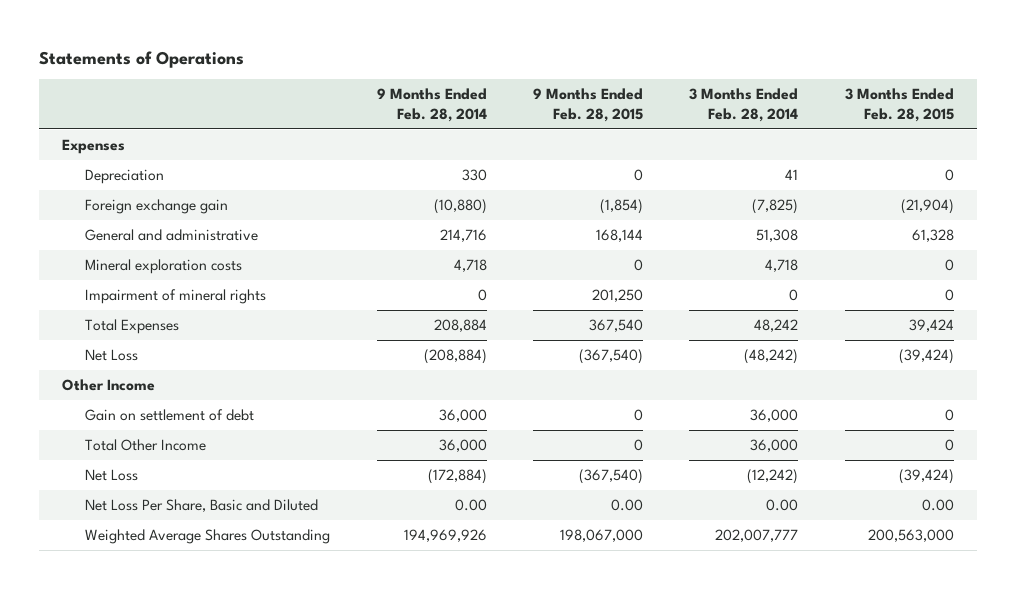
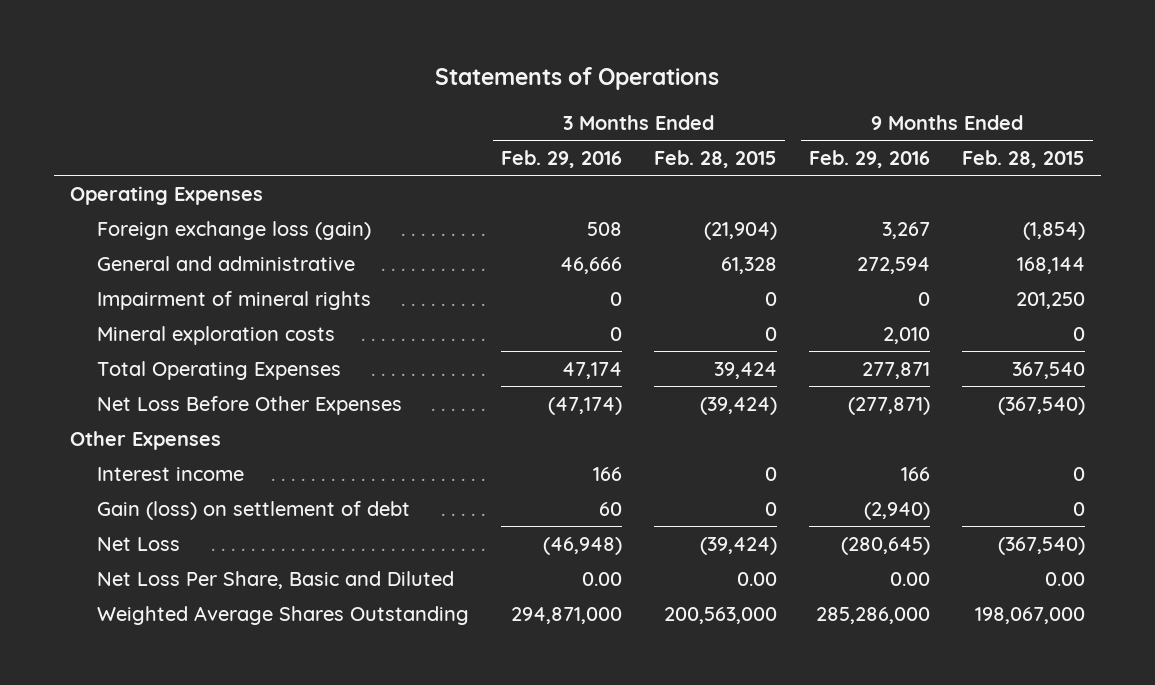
[376,88,487,123] 9 Months Ended Feb. 28, 2014 -> none
[689,88,799,123] 3 Months Ended Feb. 28, 2014 -> none
none -> [500,149,622,168] Feb. 29, 2016
none -> [808,149,930,168] Feb. 29, 2016
[85,169,165,185] Depreciation -> none
[62,139,126,155] Expenses -> [69,185,263,205] Operating Expenses
[85,199,229,215] Foreign exchange gain -> [96,220,371,240] Foreign exchange loss (gain)
[85,439,207,452] Total Other Income -> none
[85,259,243,275] Mineral exploration costs -> [96,325,335,345] Mineral exploration costs
[85,319,180,335] Total Expenses -> [96,360,341,380] Total Operating Expenses
[85,349,139,362] Net Loss -> [96,395,402,415] Net Loss Before Other Expenses
[62,379,156,392] Other Income -> [69,430,221,450] Other Expenses
none -> [96,466,244,481] Interest income
[85,409,255,422] Gain on settlement of debt -> [96,500,410,520] Gain (loss) on settlement of debt

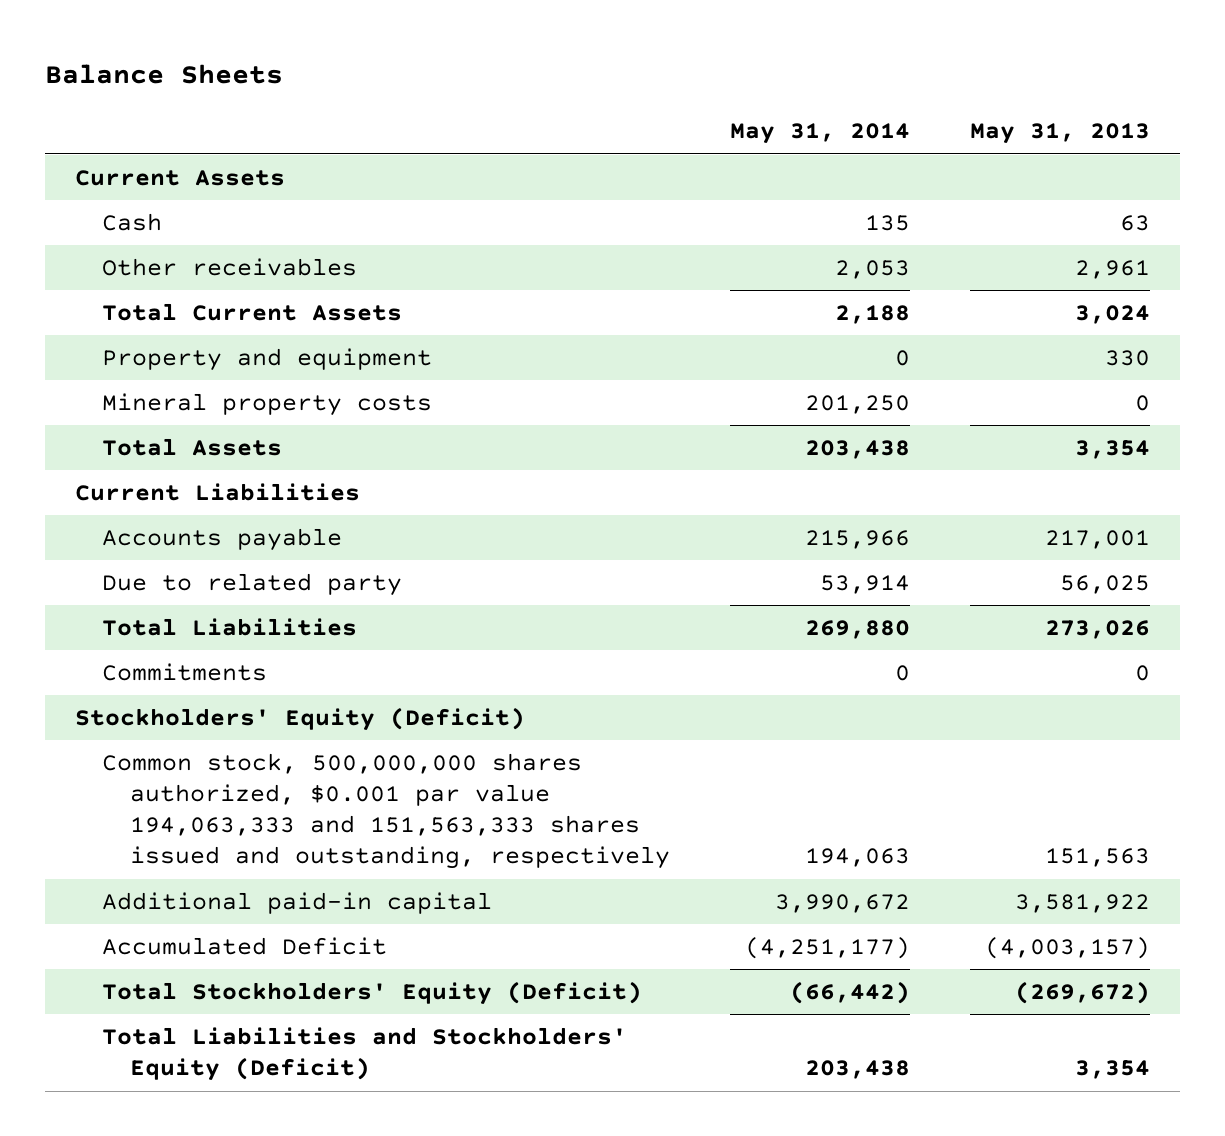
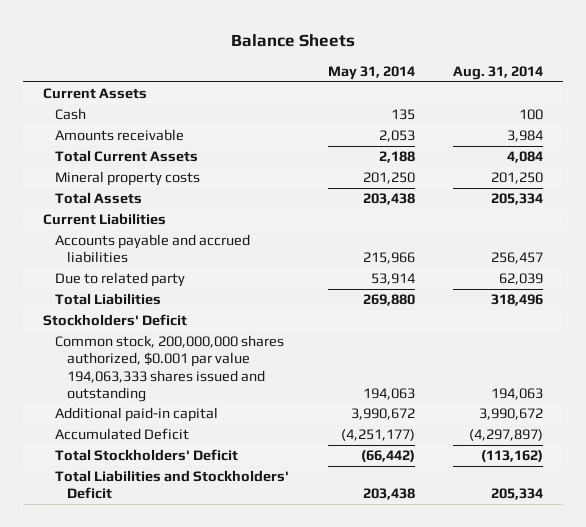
[969,123,1150,145] May 31, 2013 -> none
none -> [453,66,544,81] Aug. 31, 2014
[102,258,358,277] Other receivables -> [54,129,184,142] Amounts receivable
[102,348,433,372] Property and equipment -> none
[102,528,343,552] Accounts payable -> [54,234,250,264] Accounts payable and accrued liabilities
[102,663,268,682] Commitments -> none
[74,707,525,732] Stockholders' Equity (Deficit) -> [42,314,187,327] Stockholders' Deficit
[102,753,671,870] Common stock, 500,000,000 shares authorized, $0.001 par value 194,063,333 and 151,563,333 shares issued and outstanding, respectively -> [54,335,284,402] Common stock, 200,000,000 shares authorized, $0.001 par value 194,063,333 shares issued and outstanding
[102,981,643,1006] Total Stockholders' Equity (Deficit) -> [54,449,238,462] Total Stockholders' Deficit
[102,1027,628,1082] Total Liabilities and Stockholders' Equity (Deficit) -> [54,470,289,500] Total Liabilities and Stockholders' Deficit

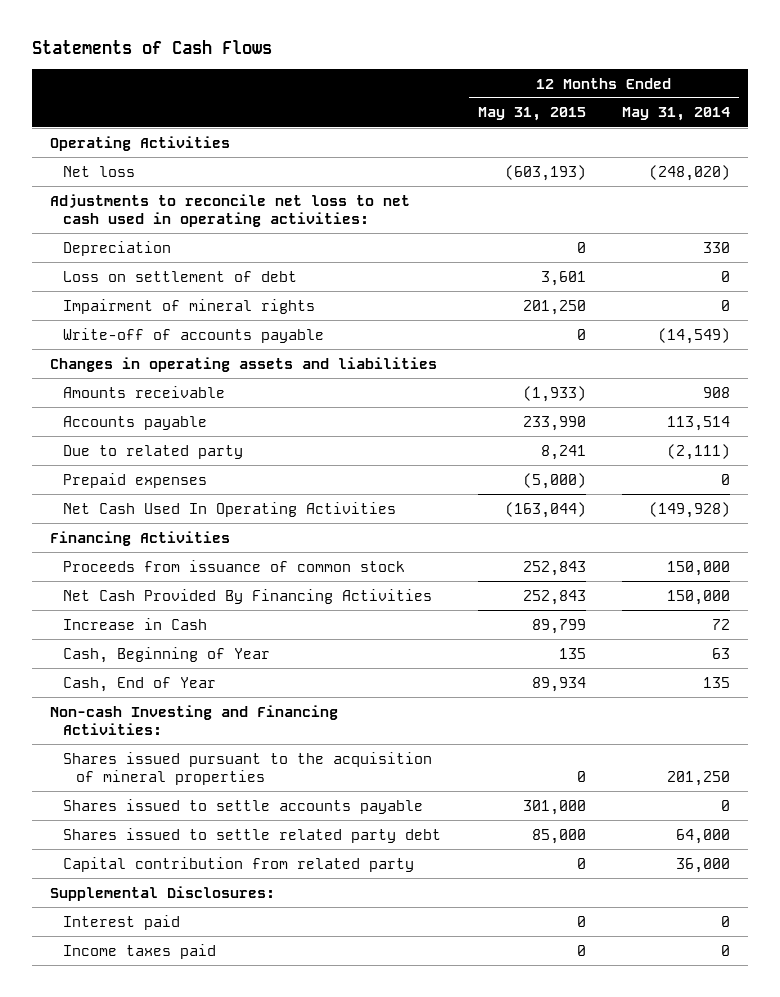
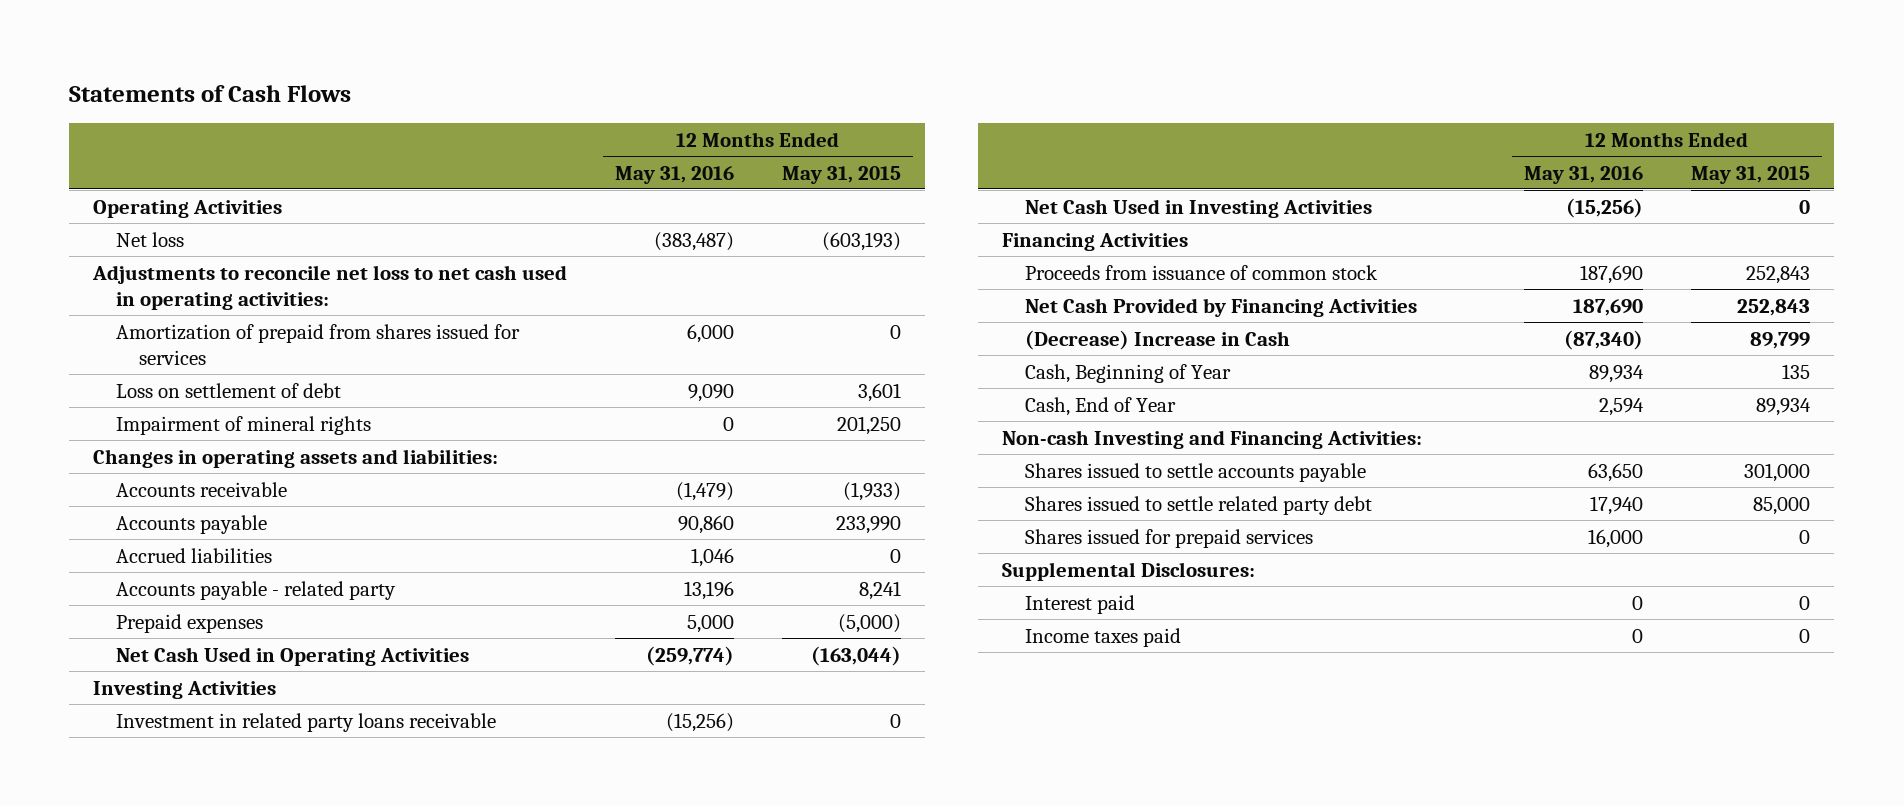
[622,107,731,122] May 31, 2014 -> none
none -> [615,165,735,184] May 31, 2016
[63,240,172,256] Depreciation -> none
none -> [115,323,520,366] Amortization of prepaid from shares issued for services
[63,327,325,343] Write-off of accounts payable -> none
[50,356,438,372] Changes in operating assets and liabilities -> [93,448,499,468] Changes in operating assets and liabilities:
[63,385,226,398] Amounts receivable -> [115,481,287,497] Accounts receivable
none -> [115,547,272,563] Accrued liabilities
[63,444,244,459] Due to related party -> [115,580,396,600] Accounts payable - related party
[63,501,397,517] Net Cash Used In Operating Activities -> [115,646,469,666] Net Cash Used in Operating Activities
none -> [93,680,277,699] Investing Activities
none -> [115,712,496,732] Investment in related party loans receivable
none -> [1024,198,1372,218] Net Cash Used in Investing Activities
[63,588,433,604] Net Cash Provided By Financing Activities -> [1024,297,1417,317] Net Cash Provided by Financing Activities
[63,617,208,630] Increase in Cash -> [1024,329,1290,350] (Decrease) Increase in Cash
[63,751,433,785] Shares issued pursuant to the acquisition of mineral properties -> none
[63,856,415,872] Capital contribution from related party -> none
none -> [1024,528,1313,548] Shares issued for prepaid services

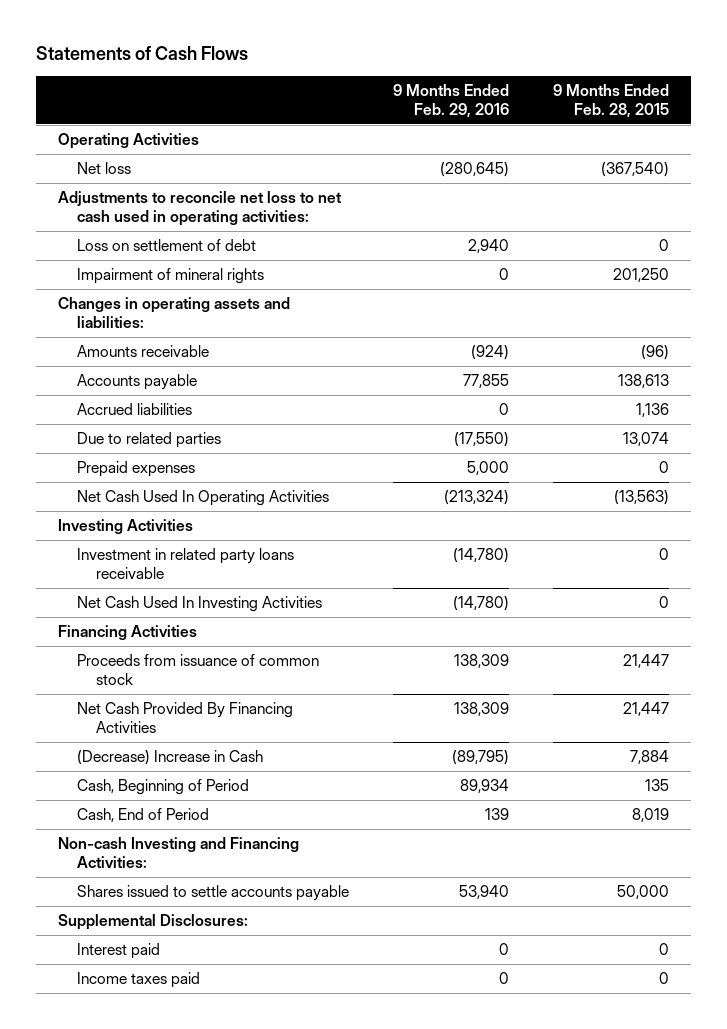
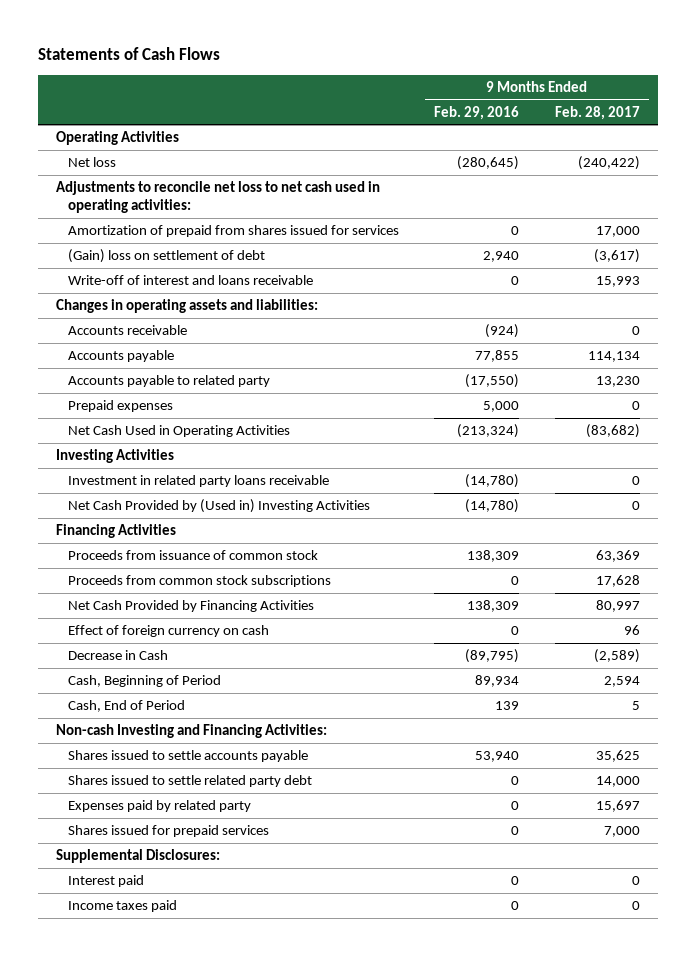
[552,84,669,118] 9 Months Ended Feb. 28, 2015 -> none
none -> [554,105,640,120] Feb. 28, 2017
[76,268,264,285] Impairment of mineral rights -> none
none -> [67,225,399,238] Amortization of prepaid from shares issued for services
[76,239,256,252] Loss on settlement of debt -> [67,249,265,264] (Gain) loss on settlement of debt
none -> [67,275,313,286] Write-off of interest and loans receivable
[76,345,209,358] Amounts receivable -> [67,325,187,336] Accounts receivable
[76,403,192,416] Accrued liabilities -> none
[76,432,221,449] Due to related parties -> [67,375,270,388] Accounts payable to related party
[76,490,329,507] Net Cash Used In Operating Activities -> [67,425,290,438] Net Cash Used in Operating Activities
[76,596,322,613] Net Cash Used In Investing Activities -> [67,499,370,514] Net Cash Provided by (Used in) Investing Activities
none -> [67,575,331,588] Proceeds from common stock subscriptions
[76,702,293,733] Net Cash Provided By Financing Activities -> [67,600,314,613] Net Cash Provided by Financing Activities
none -> [67,625,269,638] Effect of foreign currency on cash
[76,750,263,766] (Decrease) Increase in Cash -> [67,650,168,661] Decrease in Cash
none -> [67,775,312,788] Shares issued to settle related party debt
none -> [67,800,251,813] Expenses paid by related party
none -> [67,825,269,838] Shares issued for prepaid services

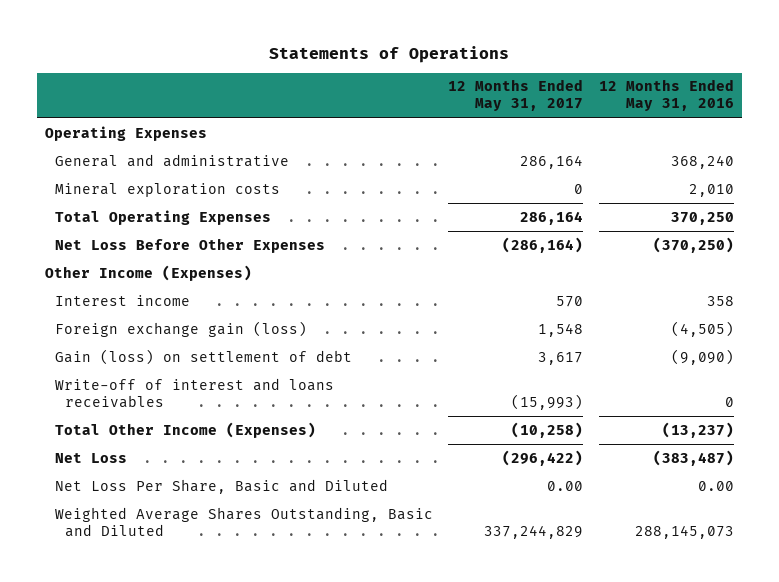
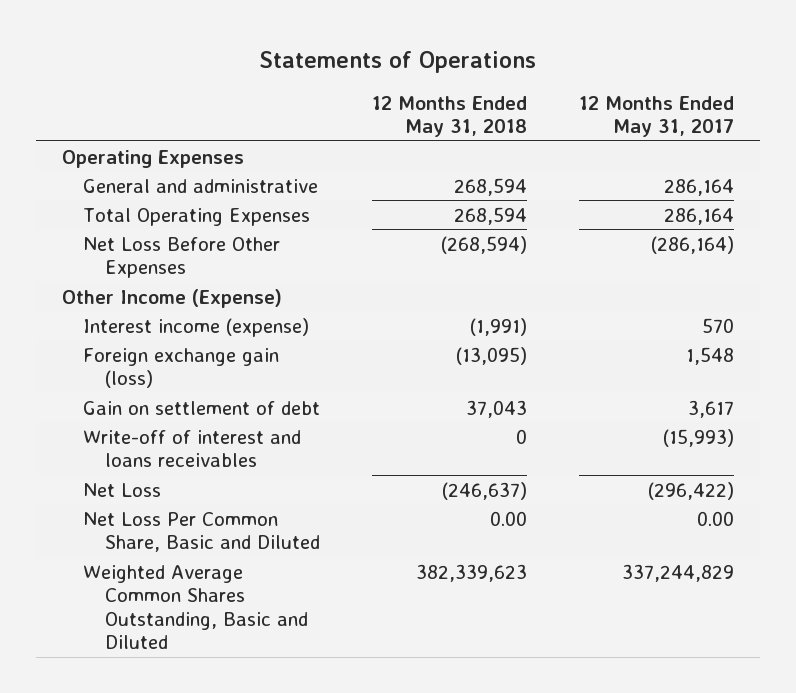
[598,79,734,112] 12 Months Ended May 31, 2016 -> none
none -> [372,95,528,138] 12 Months Ended May 31, 2018
[54,182,280,197] Mineral exploration costs -> none
[44,264,252,281] Other Income (Expenses) -> [61,288,282,308] Other Income (Expense)
[54,294,190,306] Interest income -> [83,317,310,337] Interest income (expense)
[54,348,352,365] Gain (loss) on settlement of debt -> [83,400,321,415] Gain on settlement of debt
[54,421,316,438] Total Other Income (Expenses) -> none
[54,478,388,494] Net Loss Per Share, Basic and Diluted -> [83,511,320,553] Net Loss Per Common Share, Basic and Diluted
[54,506,433,537] Weighted Average Shares Outstanding, Basic and Diluted -> [83,564,308,650] Weighted Average Common Shares Outstanding, Basic and Diluted

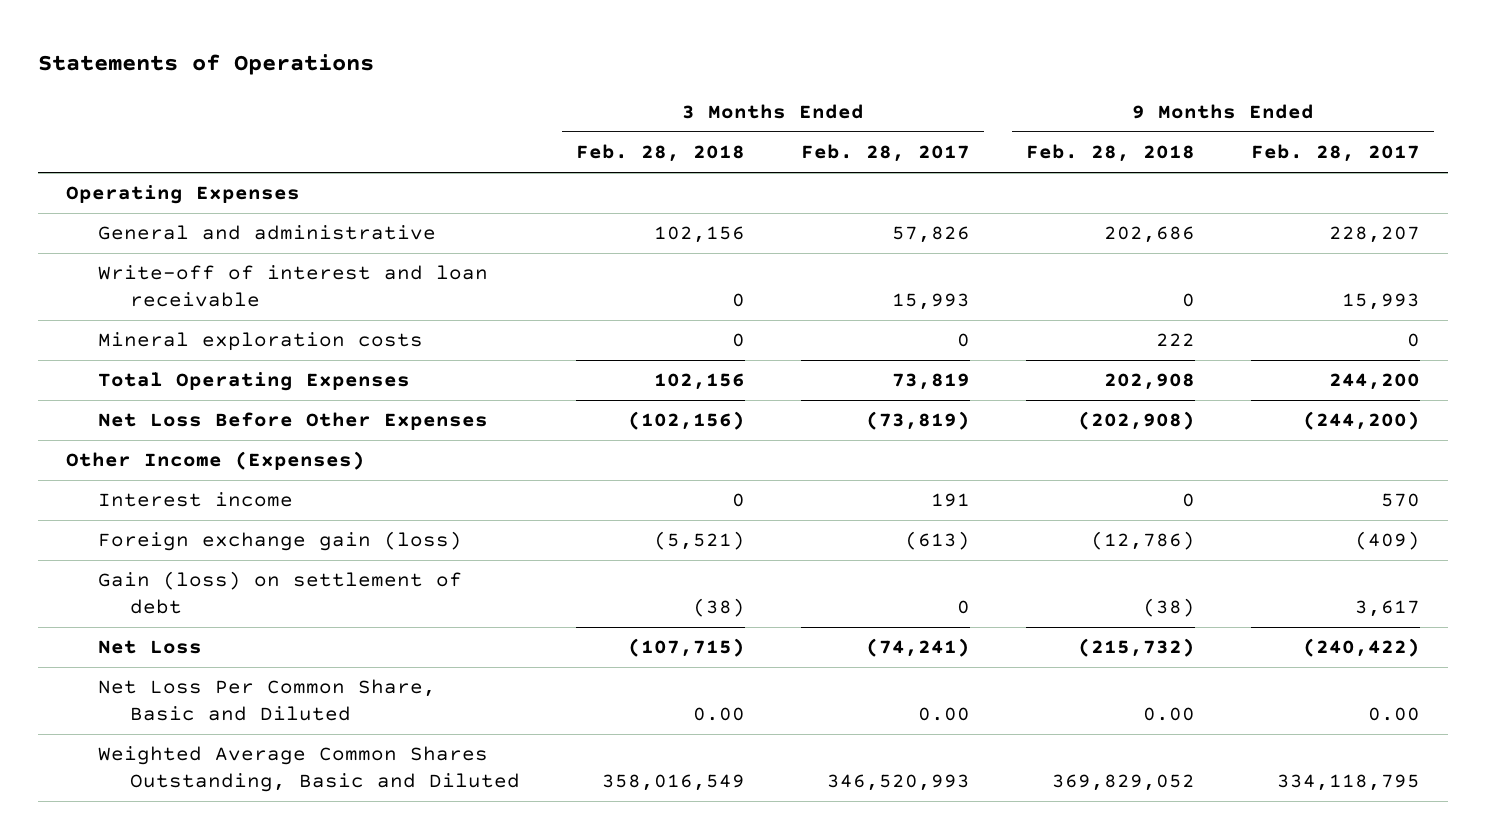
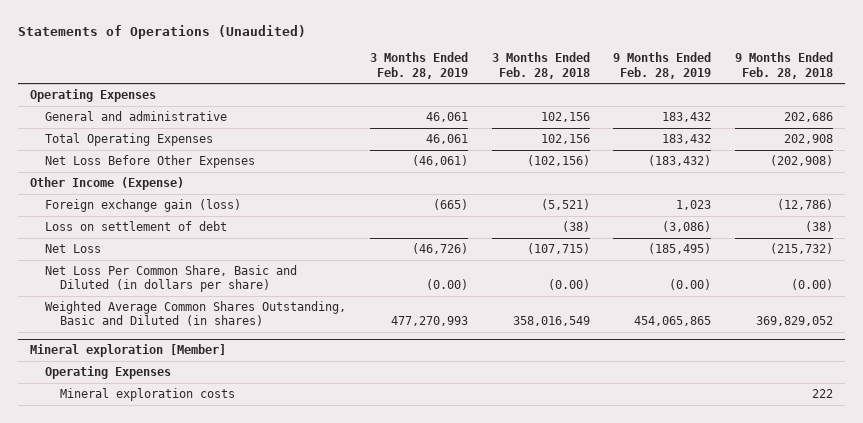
[37,54,374,76] Statements of Operations -> [18,24,307,39] Statements of Operations (Unaudited)
[800,144,970,163] Feb. 28, 2017 -> none
[1250,144,1420,163] Feb. 28, 2017 -> none
none -> [369,52,468,79] 3 Months Ended Feb. 28, 2019
none -> [613,52,712,79] 9 Months Ended Feb. 28, 2019
[97,265,488,308] Write-off of interest and loan receivable -> none
[97,332,423,352] Mineral exploration costs -> none
[97,492,293,508] Interest income -> none
[65,451,365,471] Other Income (Expenses) -> [30,176,185,190] Other Income (Expense)
[97,571,462,615] Gain (loss) on settlement of debt -> [45,220,228,231] Loss on settlement of debt
[97,679,436,722] Net Loss Per Common Share, Basic and Diluted -> [45,264,298,293] Net Loss Per Common Share, Basic and Diluted (in dollars per share)
[692,707,745,722] 0.00 -> [547,279,590,291] (0.00)
[1142,707,1195,722] 0.00 -> [790,279,833,291] (0.00)
[97,746,520,793] Weighted Average Common Shares Outstanding, Basic and Diluted -> [45,300,347,327] Weighted Average Common Shares Outstanding, Basic and Diluted (in shares)
none -> [30,344,227,358] Mineral exploration [Member]
none -> [45,365,172,379] Operating Expenses
none -> [60,387,236,401] Mineral exploration costs

